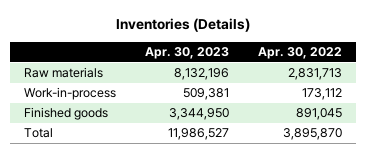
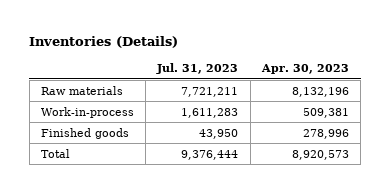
[257,47,342,60] Apr. 30, 2022 -> none
none -> [156,63,239,75] Jul. 31, 2023
[169,108,230,121] 3,344,950 -> [302,128,349,139] 278,996
[168,128,230,141] 11,986,527 -> [291,149,349,160] 8,920,573

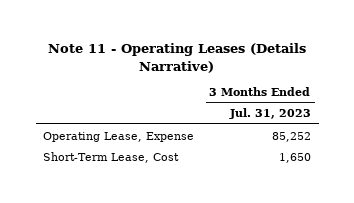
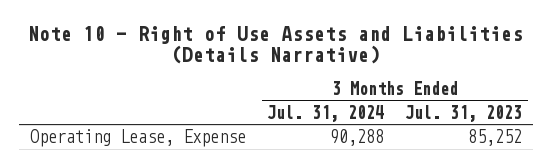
[48,43,307,73] Note 11 - Operating Leases (Details Narrative) -> [28,25,524,65] Note 10 - Right of Use Assets and Liabilities (Details Narrative)
none -> [267,104,385,122] Jul. 31, 2024
[43,151,180,163] Short-Term Lease, Cost -> none

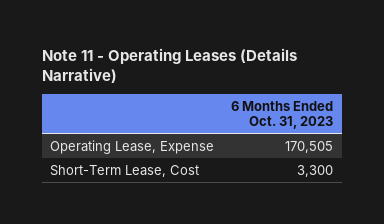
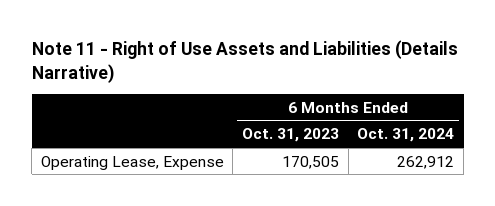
[41,48,297,84] Note 11 - Operating Leases (Details Narrative) -> [31,40,458,84] Note 11 - Right of Use Assets and Liabilities (Details Narrative)
none -> [357,128,455,143] Oct. 31, 2024
[50,164,200,177] Short-Term Lease, Cost -> none

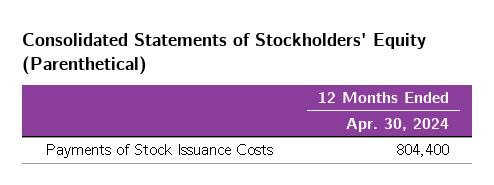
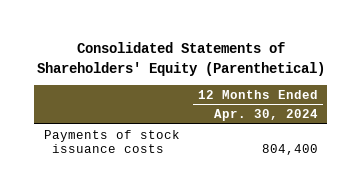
[22,33,427,75] Consolidated Statements of Stockholders' Equity (Parenthetical) -> [36,42,325,76] Consolidated Statements of Shareholders' Equity (Parenthetical)
[44,144,273,159] Payments of Stock Issuance Costs -> [43,129,180,154] Payments of stock issuance costs

